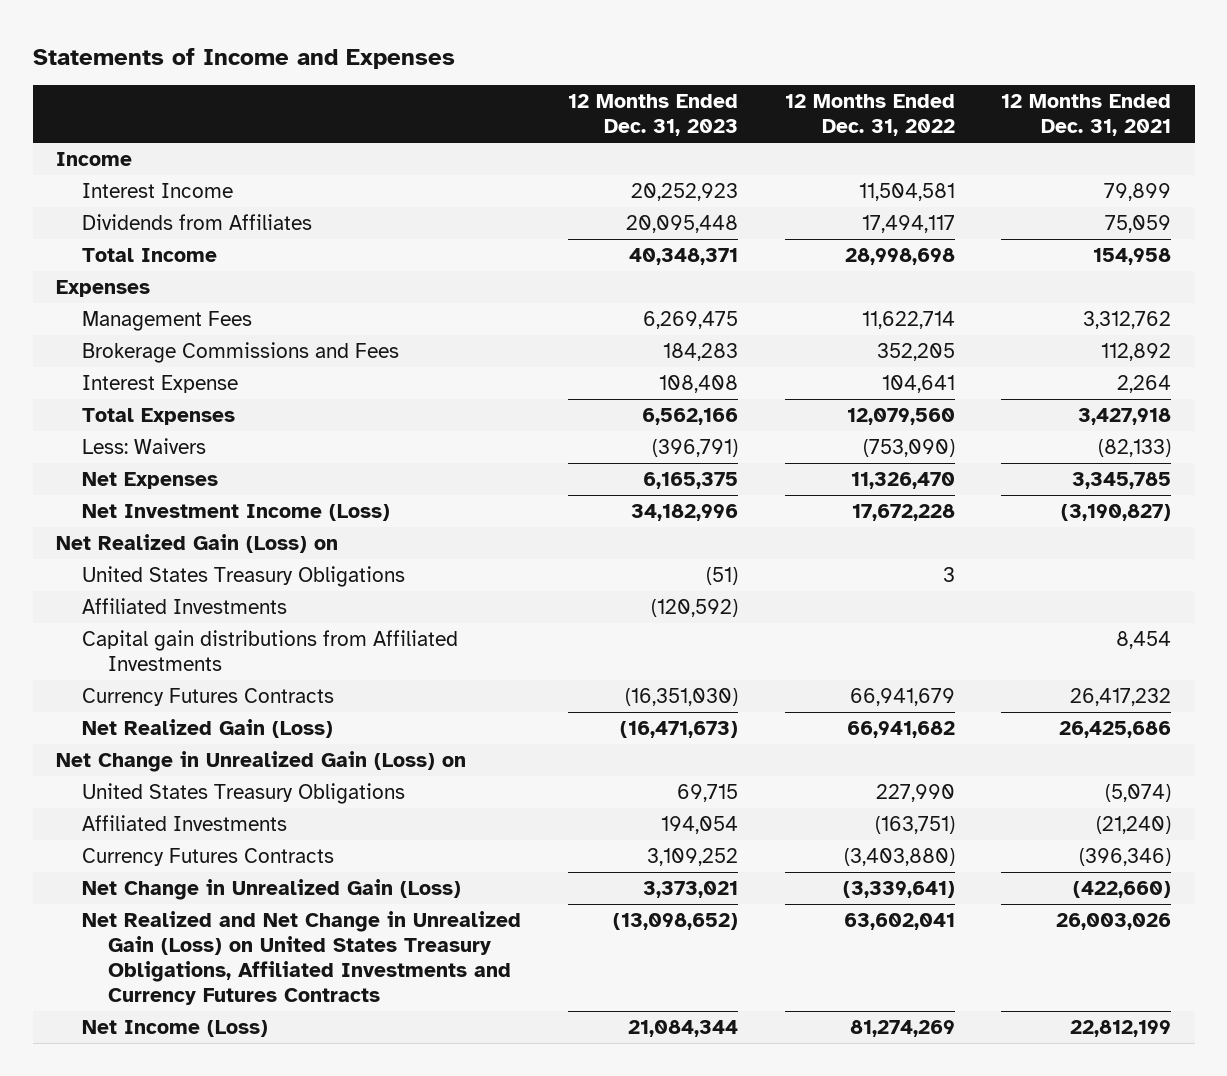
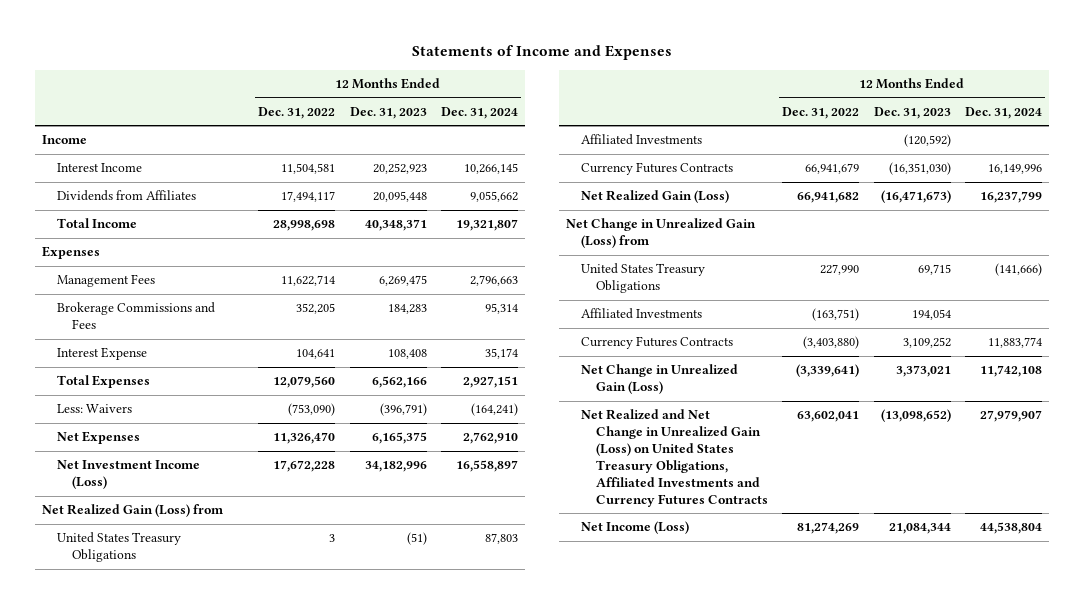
[1001,93,1172,136] 12 Months Ended Dec. 31, 2021 -> none
none -> [440,106,518,119] Dec. 31, 2024
[56,534,339,554] Net Realized Gain (Loss) on -> [42,504,225,518] Net Realized Gain (Loss) from
[82,630,459,671] Capital gain distributions from Affiliated Investments -> none
[56,751,467,773] Net Change in Unrealized Gain (Loss) on -> [566,218,757,249] Net Change in Unrealized Gain (Loss) from

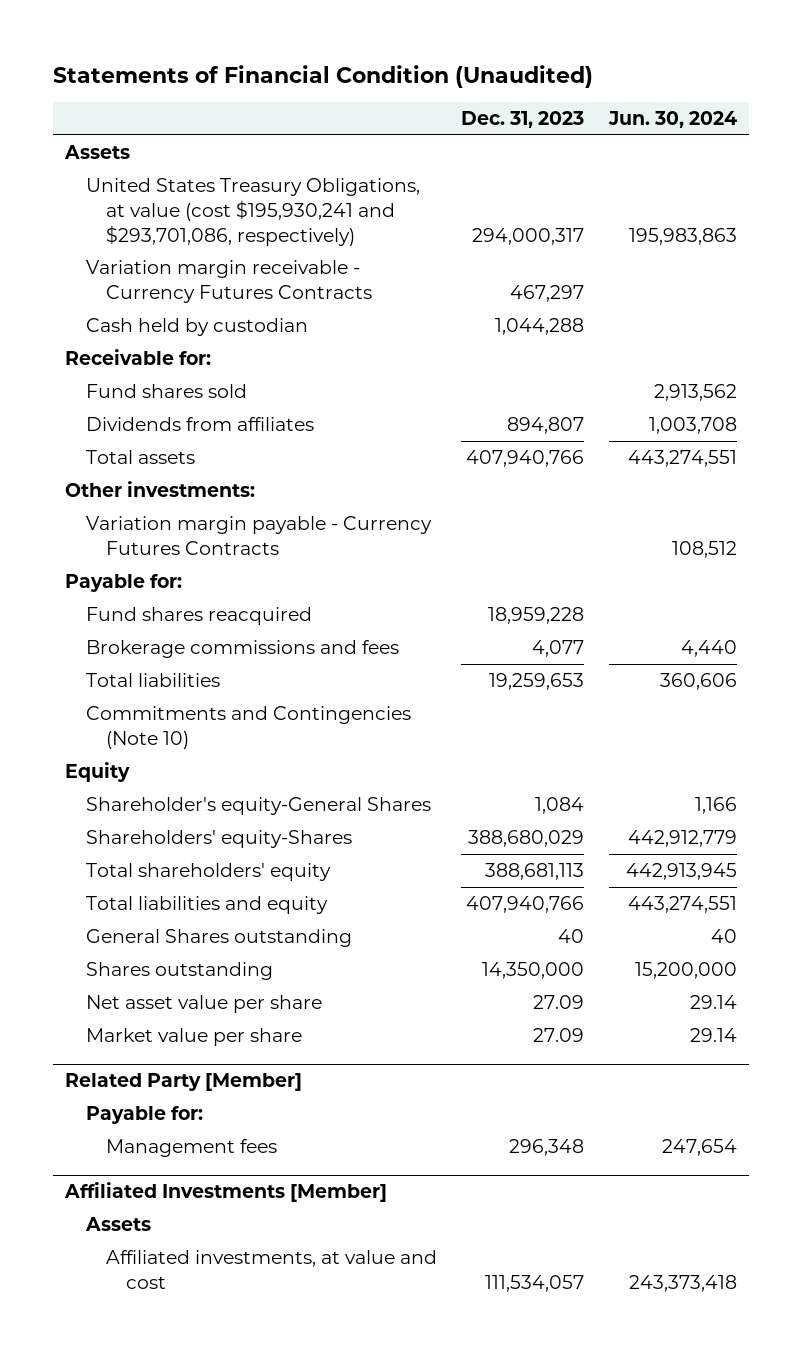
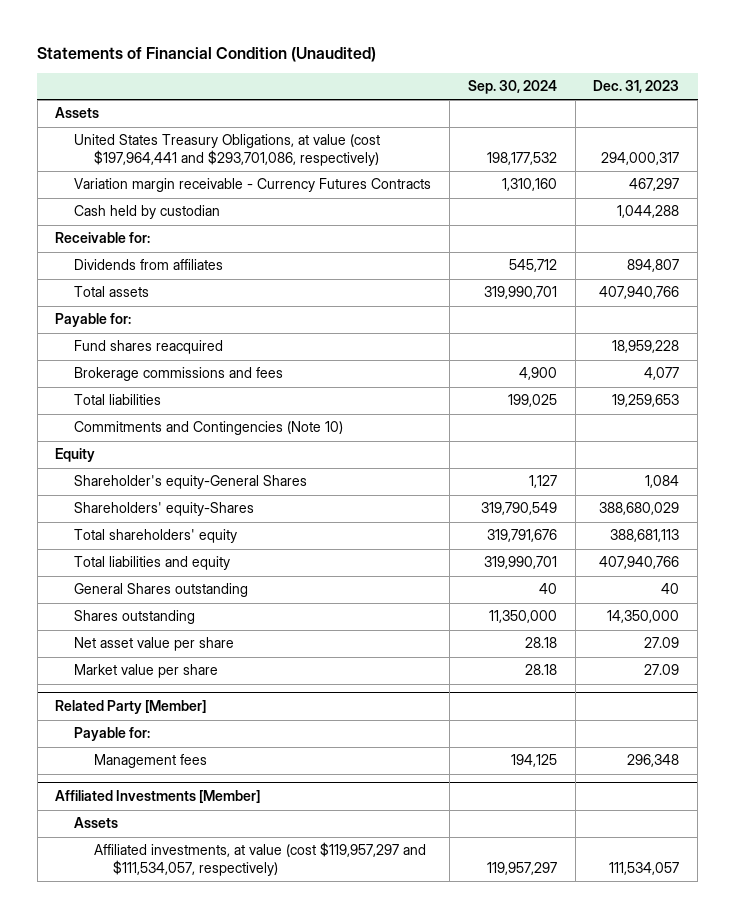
[607,111,737,129] Jun. 30, 2024 -> none
none -> [467,80,557,95] Sep. 30, 2024
[85,178,420,246] United States Treasury Obligations, at value (cost $195,930,241 and $293,701,086, respectively) -> [74,134,381,166] United States Treasury Obligations, at value (cost $197,964,441 and $293,701,086, respectively)
[85,384,247,399] Fund shares sold -> none
[65,481,256,498] Other investments: -> none
[85,516,432,555] Variation margin payable - Currency Futures Contracts -> none
[106,1250,438,1289] Affiliated investments, at value and cost -> [93,842,426,876] Affiliated investments, at value (cost $119,957,297 and $111,534,057, respectively)

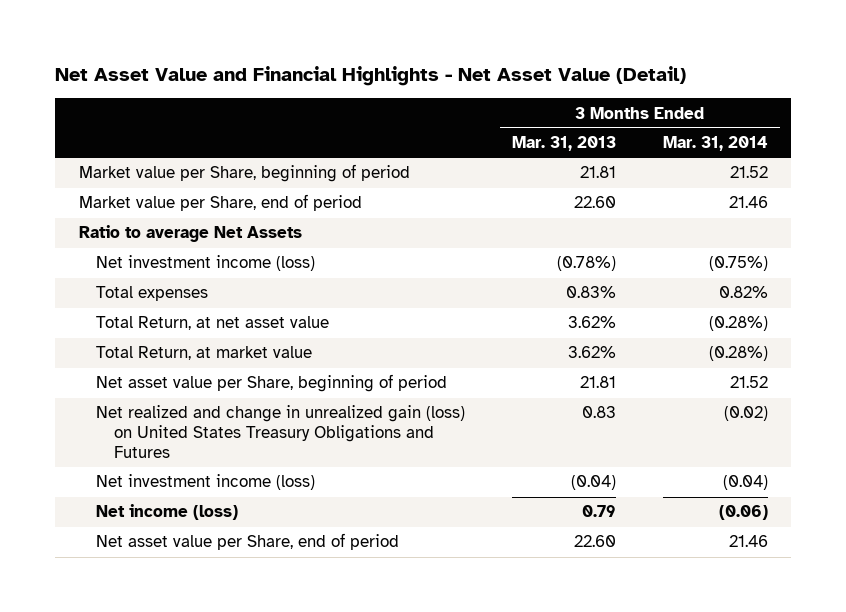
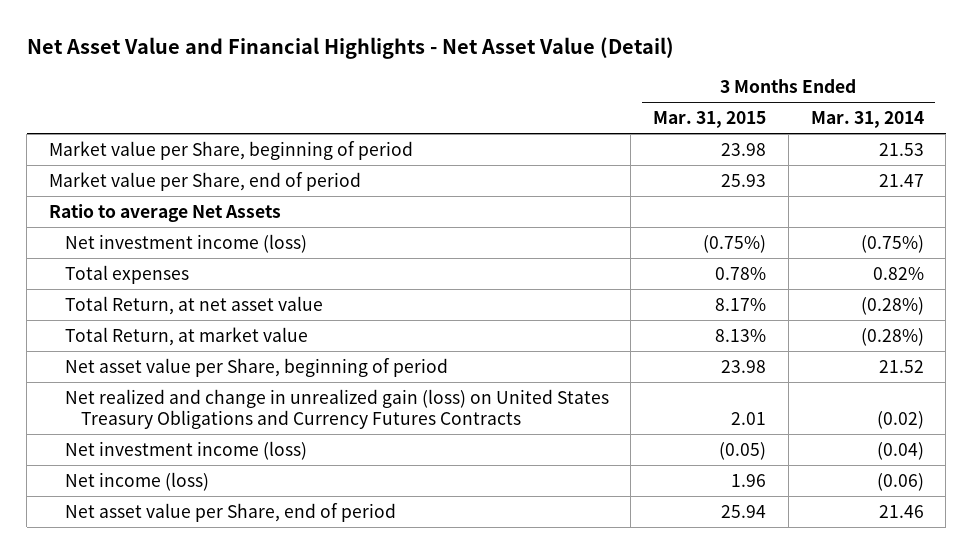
[512,136,617,152] Mar. 31, 2013 -> none
none -> [653,111,767,129] Mar. 31, 2015
[729,166,768,179] 21.52 -> [878,142,924,156] 21.53
[728,196,768,209] 21.46 -> [878,173,924,187] 21.47
[96,405,466,459] Net realized and change in unrealized gain (loss) on United States Treasury Obligations and Futures -> [64,388,609,429] Net realized and change in unrealized gain (loss) on United States Treasury Obligations and Currency Futures Contracts

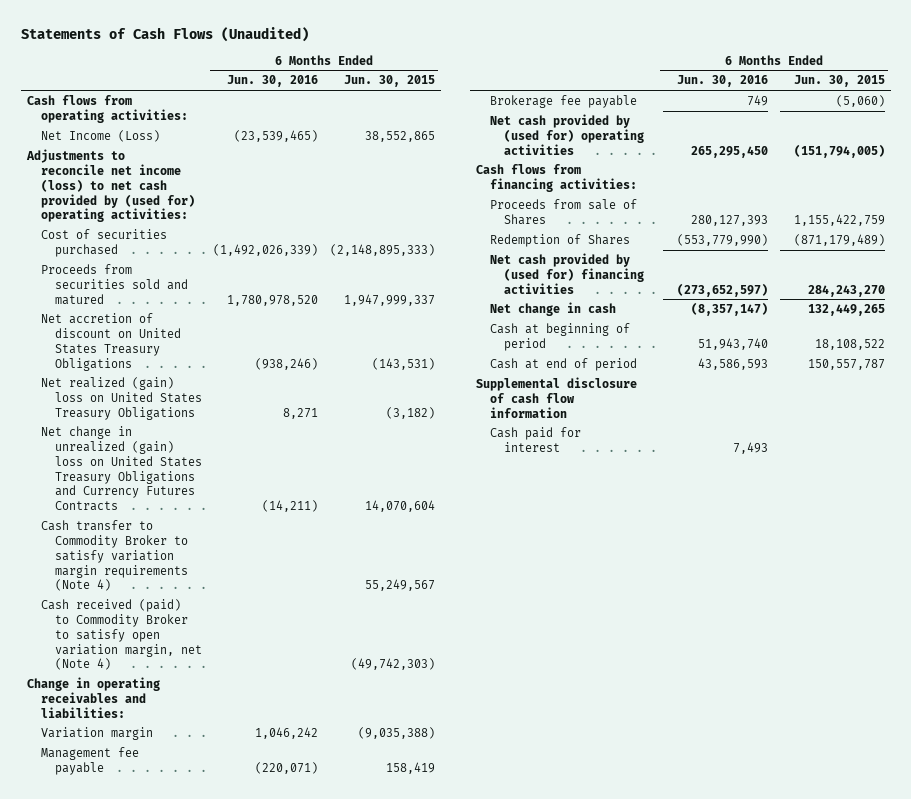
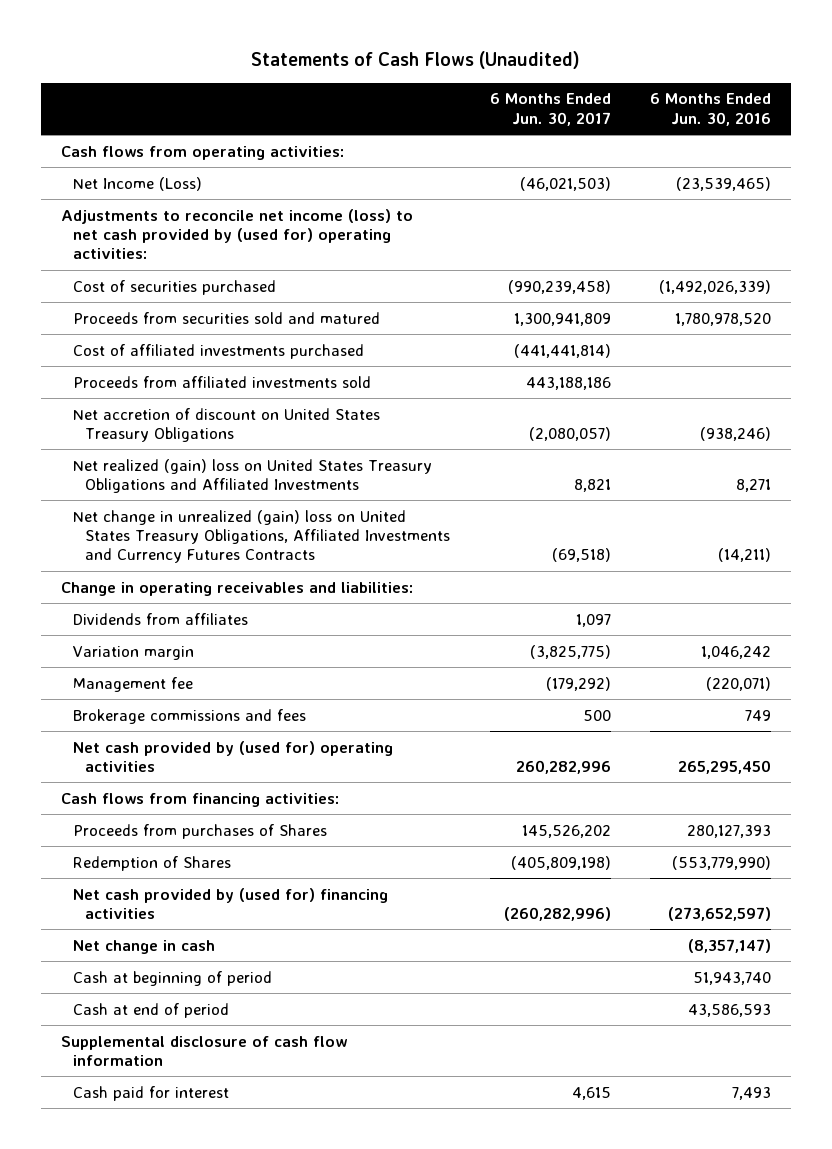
[344,75,436,88] Jun. 30, 2015 -> none
none -> [489,93,611,126] 6 Months Ended Jun. 30, 2017
none -> [72,343,364,359] Cost of affiliated investments purchased
none -> [72,375,371,388] Proceeds from affiliated investments sold
[40,519,188,592] Cash transfer to Commodity Broker to satisfy variation margin requirements (Note 4) -> none
[40,598,202,671] Cash received (paid) to Commodity Broker to satisfy open variation margin, net (Note 4) -> none
[40,376,202,420] Net realized (gain) loss on United States Treasury Obligations -> [72,458,432,494] Net realized (gain) loss on United States Treasury Obligations and Affiliated Investments
[40,425,202,512] Net change in unrealized (gain) loss on United States Treasury Obligations and Currency Futures Contracts -> [72,509,451,564] Net change in unrealized (gain) loss on United States Treasury Obligations, Affiliated Investments and Currency Futures Contracts
none -> [72,612,248,625] Dividends from affiliates
[40,746,139,775] Management fee payable -> [72,676,193,692] Management fee
[490,94,638,108] Brokerage fee payable -> [72,708,306,724] Brokerage commissions and fees
[490,198,638,225] Proceeds from sale of Shares -> [72,823,327,839] Proceeds from purchases of Shares

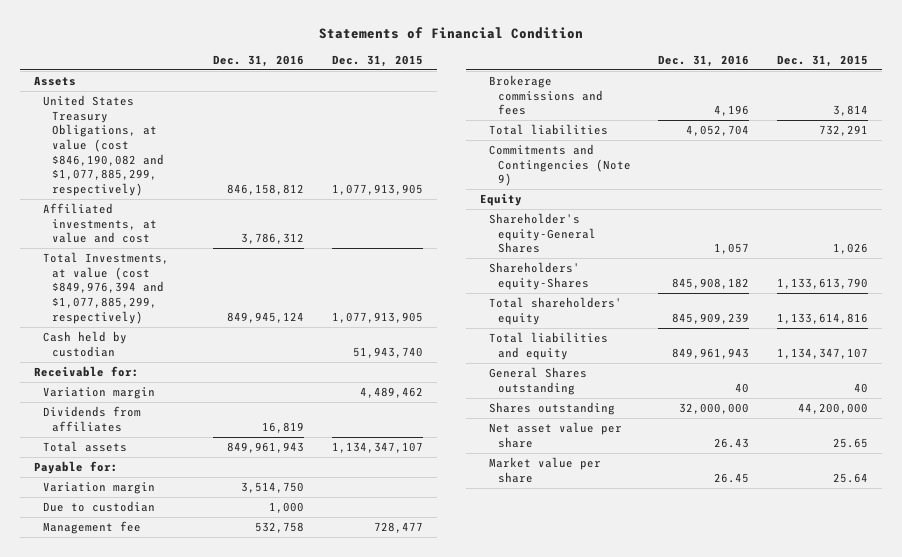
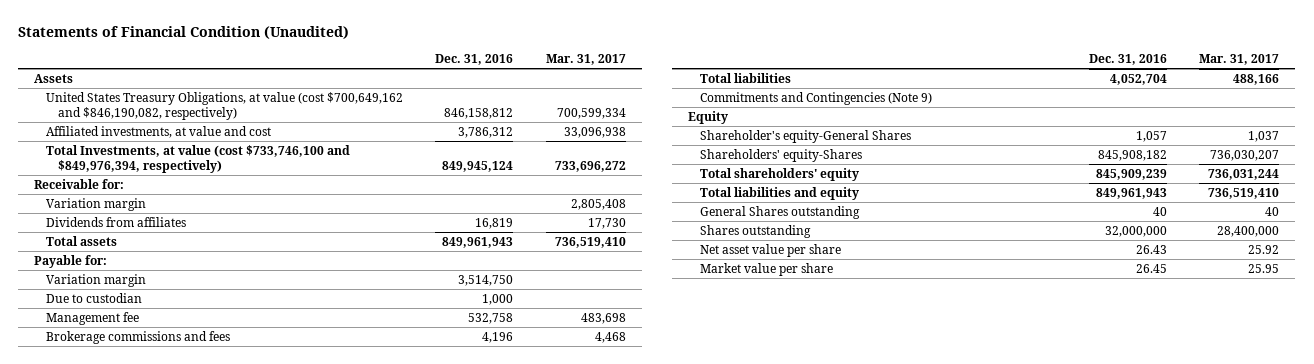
[319,26,584,39] Statements of Financial Condition -> [18,26,350,40] Statements of Financial Condition (Unaudited)
[331,54,423,67] Dec. 31, 2015 -> none
none -> [545,54,626,66] Mar. 31, 2017
[42,95,164,197] United States Treasury Obligations, at value (cost $846,190,082 and $1,077,885,299, respectively) -> [46,91,404,121] United States Treasury Obligations, at value (cost $700,649,162 and $846,190,082, respectively)
[42,331,127,357] Cash held by custodian -> none
[42,252,169,324] Total Investments, at value (cost $849,976,394 and $1,077,885,299, respectively) -> [46,144,351,174] Total Investments, at value (cost $733,746,100 and $849,976,394, respectively)

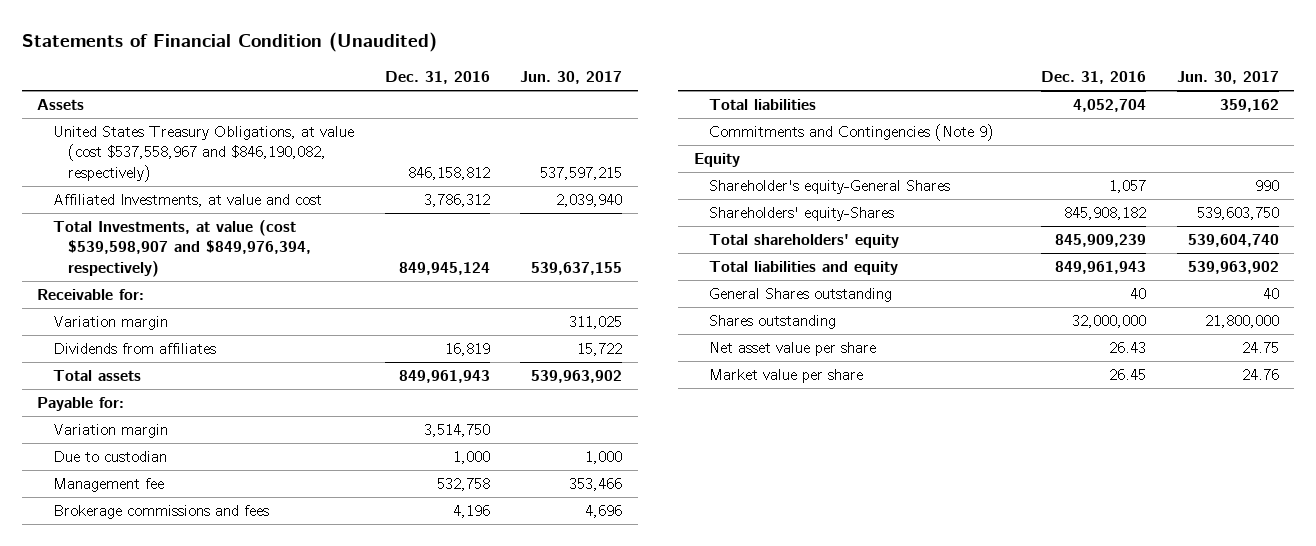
[545,54,626,66] Mar. 31, 2017 -> none
none -> [520,70,623,84] Jun. 30, 2017
[46,91,404,121] United States Treasury Obligations, at value (cost $700,649,162 and $846,190,082, respectively) -> [52,126,354,182] United States Treasury Obligations, at value (cost $537,558,967 and $846,190,082, respectively)
[46,125,272,138] Affiliated investments, at value and cost -> [52,194,322,208] Affiliated Investments, at value and cost
[46,144,351,174] Total Investments, at value (cost $733,746,100 and $849,976,394, respectively) -> [52,220,312,277] Total Investments, at value (cost $539,598,907 and $849,976,394, respectively)

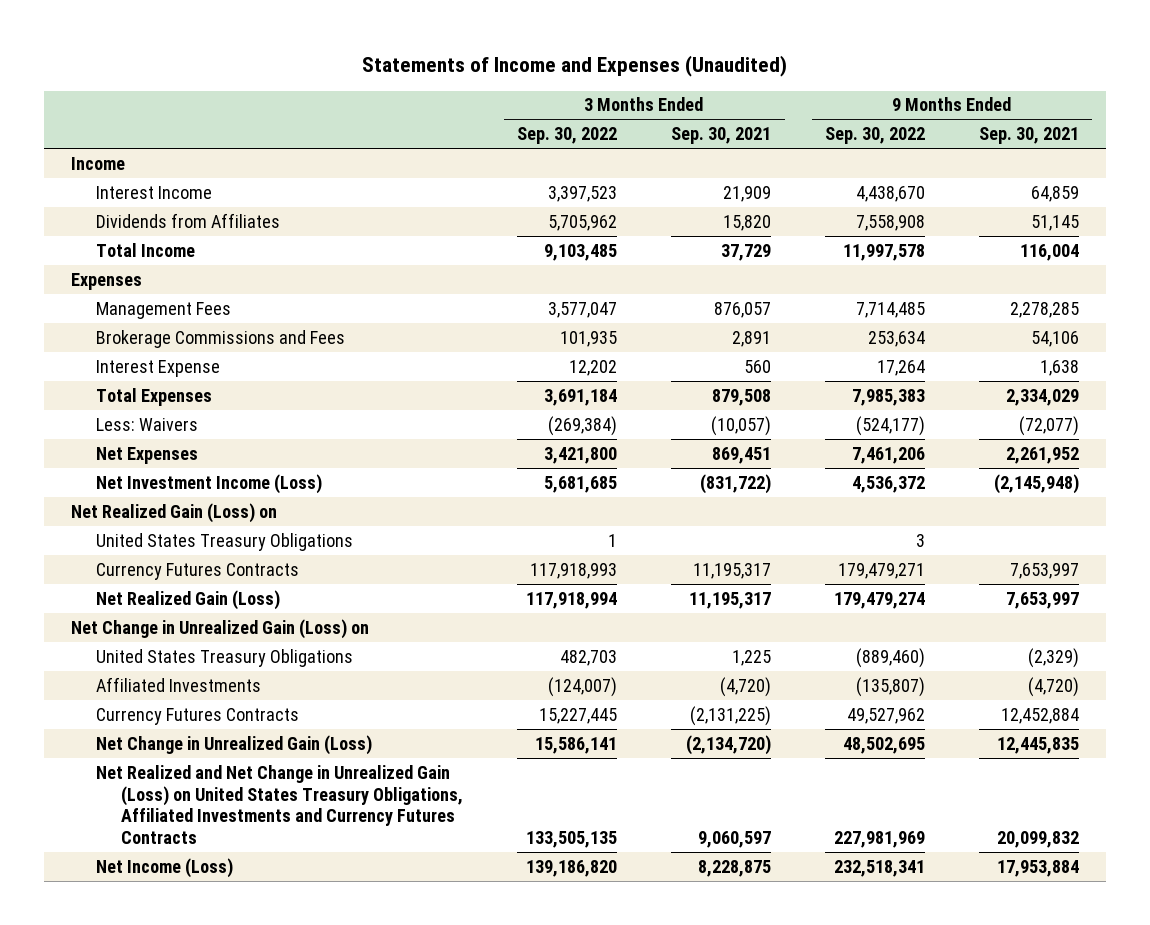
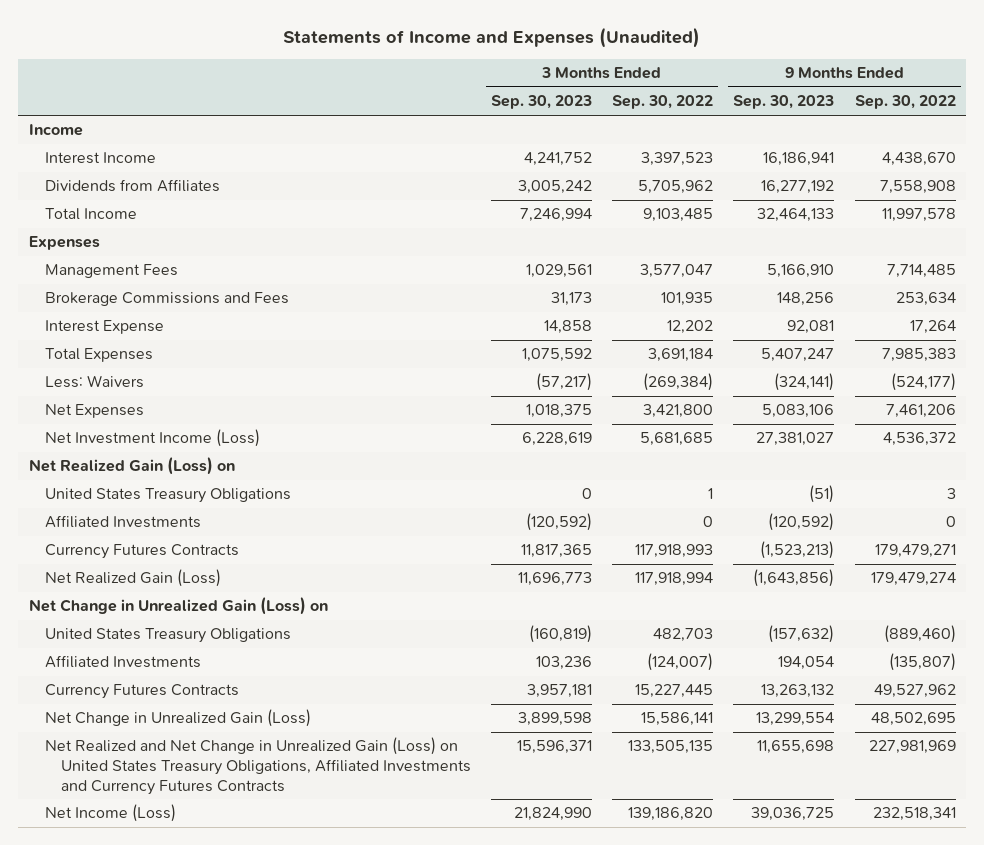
[671,127,772,145] Sep. 30, 2021 -> none
[978,127,1079,145] Sep. 30, 2021 -> none
none -> [490,95,592,110] Sep. 30, 2023
none -> [733,95,835,110] Sep. 30, 2023
none -> [44,515,201,529] Affiliated Investments

